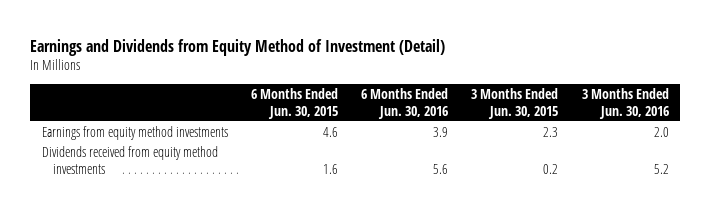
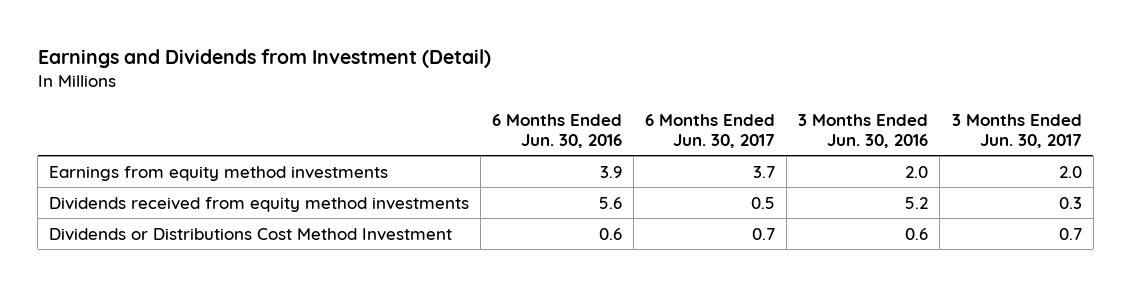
[30,38,446,56] Earnings and Dividends from Equity Method of Investment (Detail) -> [37,49,491,69] Earnings and Dividends from Investment (Detail)
[250,87,338,119] 6 Months Ended Jun. 30, 2015 -> none
[471,87,559,119] 3 Months Ended Jun. 30, 2015 -> none
none -> [645,113,776,148] 6 Months Ended Jun. 30, 2017
none -> [951,113,1082,148] 3 Months Ended Jun. 30, 2017
none -> [49,227,453,241] Dividends or Distributions Cost Method Investment

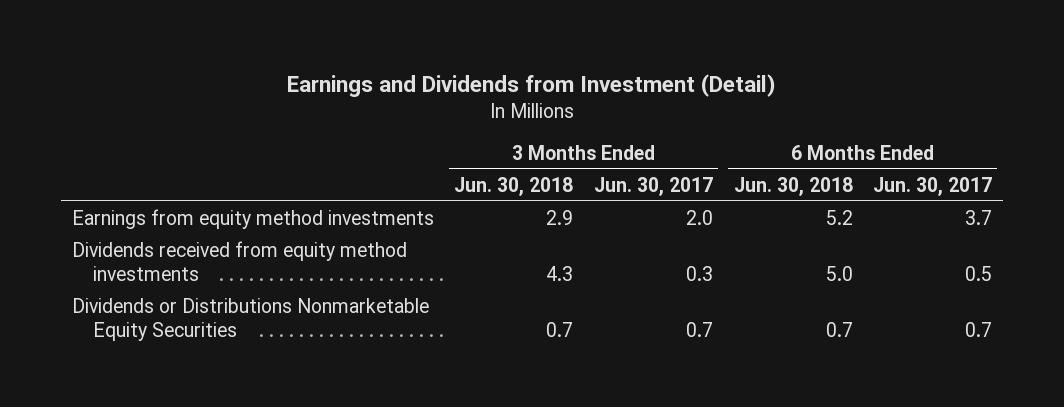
[492,113,623,148] 6 Months Ended Jun. 30, 2016 -> none
[798,113,929,148] 3 Months Ended Jun. 30, 2016 -> none
none -> [454,176,574,196] Jun. 30, 2018
none -> [733,176,853,196] Jun. 30, 2018
[49,227,453,241] Dividends or Distributions Cost Method Investment -> none
none -> [71,297,429,342] Dividends or Distributions Nonmarketable Equity Securities

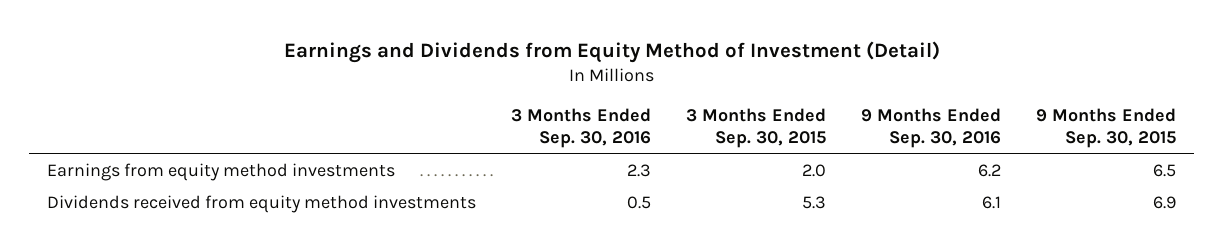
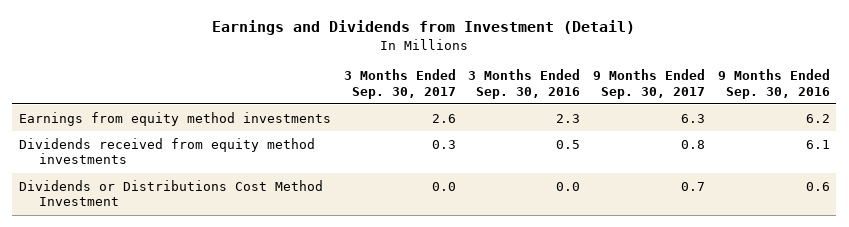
[283,41,940,64] Earnings and Dividends from Equity Method of Investment (Detail) -> [212,20,636,36] Earnings and Dividends from Investment (Detail)
[686,107,827,148] 3 Months Ended Sep. 30, 2015 -> none
[1036,107,1177,148] 9 Months Ended Sep. 30, 2015 -> none
none -> [343,68,456,99] 3 Months Ended Sep. 30, 2017
none -> [593,68,706,99] 9 Months Ended Sep. 30, 2017
none -> [18,179,323,207] Dividends or Distributions Cost Method Investment

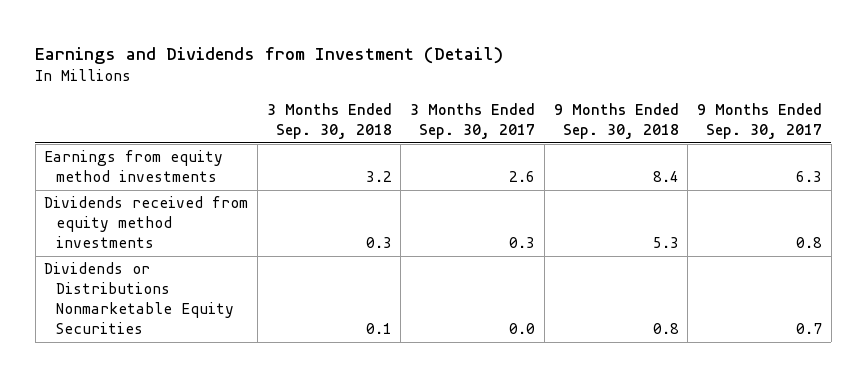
[468,68,581,99] 3 Months Ended Sep. 30, 2016 -> none
[718,68,831,99] 9 Months Ended Sep. 30, 2016 -> none
none -> [266,103,392,140] 3 Months Ended Sep. 30, 2018
none -> [553,103,679,140] 9 Months Ended Sep. 30, 2018
[18,179,323,207] Dividends or Distributions Cost Method Investment -> none
none -> [44,262,234,335] Dividends or Distributions Nonmarketable Equity Securities

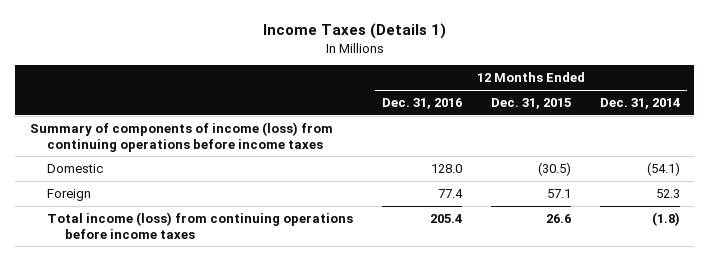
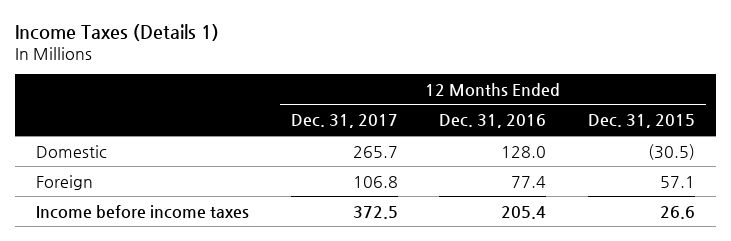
[599,97,680,109] Dec. 31, 2014 -> none
none -> [290,114,398,129] Dec. 31, 2017
[29,121,333,152] Summary of components of income (loss) from continuing operations before income taxes -> none
[47,211,354,239] Total income (loss) from continuing operations before income taxes -> [35,204,249,219] Income before income taxes

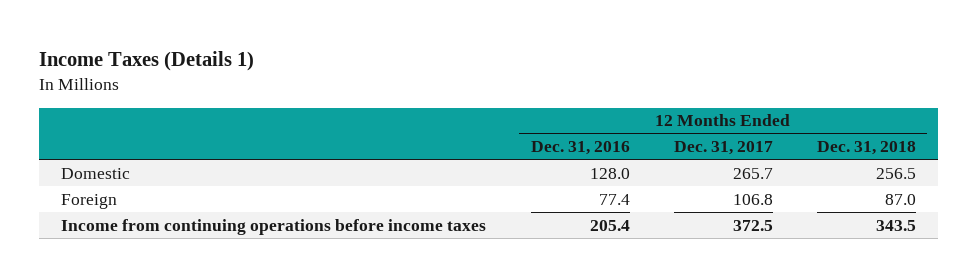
[588,114,696,129] Dec. 31, 2015 -> none
none -> [816,140,916,155] Dec. 31, 2018
[35,204,249,219] Income before income taxes -> [61,218,487,235] Income from continuing operations before income taxes

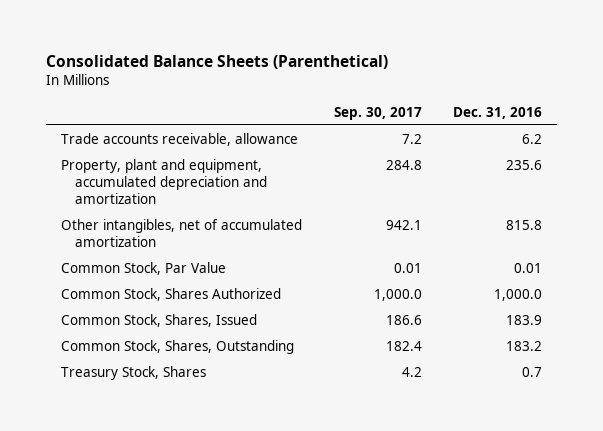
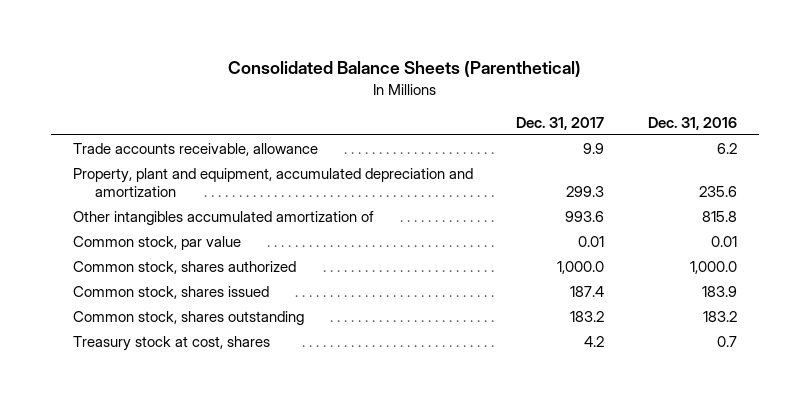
[333,106,422,120] Sep. 30, 2017 -> none
none -> [516,116,605,130] Dec. 31, 2017
[61,218,303,247] Other intangibles, net of accumulated amortization -> [72,210,374,225] Other intangibles accumulated amortization of
[61,261,227,275] Common Stock, Par Value -> [72,235,241,250] Common stock, par value
[61,287,282,301] Common Stock, Shares Authorized -> [72,260,296,274] Common stock, shares authorized
[61,313,258,327] Common Stock, Shares, Issued -> [72,285,269,299] Common stock, shares issued
[61,339,295,354] Common Stock, Shares, Outstanding -> [72,310,304,325] Common stock, shares outstanding
[61,365,207,380] Treasury Stock, Shares -> [72,335,270,351] Treasury stock at cost, shares

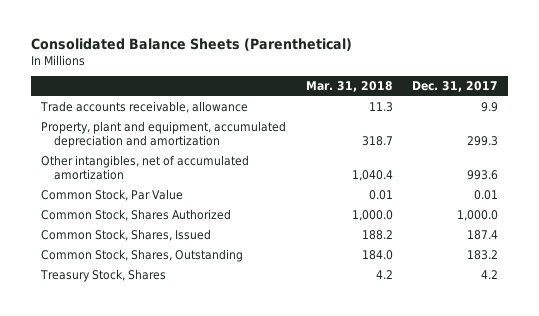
[647,116,737,130] Dec. 31, 2016 -> none
none -> [305,81,393,93] Mar. 31, 2018
[72,210,374,225] Other intangibles accumulated amortization of -> [41,155,250,180] Other intangibles, net of accumulated amortization
[72,235,241,250] Common stock, par value -> [41,189,184,202] Common Stock, Par Value
[72,260,296,274] Common stock, shares authorized -> [41,209,232,222] Common Stock, Shares Authorized
[72,285,269,299] Common stock, shares issued -> [41,229,212,242] Common Stock, Shares, Issued
[72,310,304,325] Common stock, shares outstanding -> [41,249,244,263] Common Stock, Shares, Outstanding
[72,335,270,351] Treasury stock at cost, shares -> [40,269,167,283] Treasury Stock, Shares

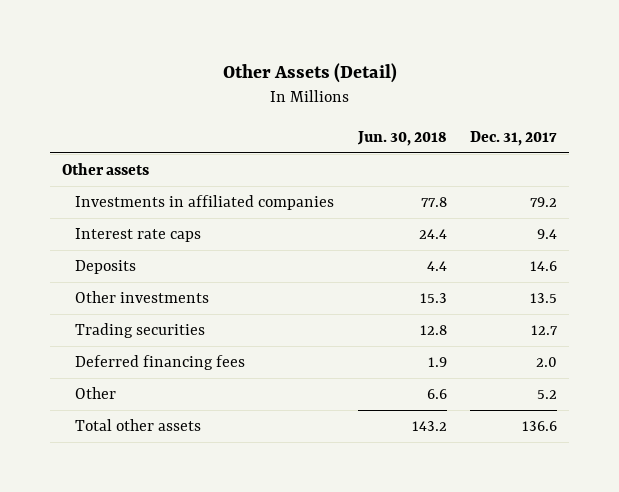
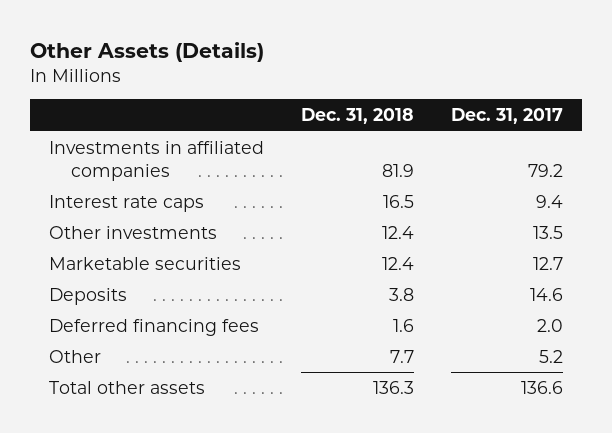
[222,63,397,84] Other Assets (Detail) -> [30,41,265,62] Other Assets (Details)
[356,130,447,146] Jun. 30, 2018 -> none
none -> [301,108,415,125] Dec. 31, 2018
[61,163,149,176] Other assets -> none
[75,323,206,339] Trading securities -> [48,256,241,270] Marketable securities
[75,260,137,275] Deposits -> [48,287,127,305] Deposits

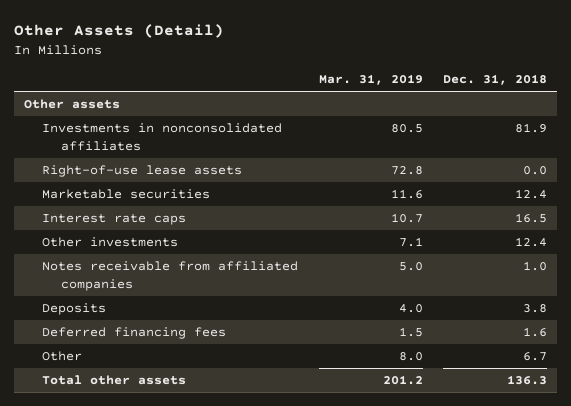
[30,41,265,62] Other Assets (Details) -> [13,24,224,39] Other Assets (Detail)
[451,108,564,125] Dec. 31, 2017 -> none
none -> [318,74,423,86] Mar. 31, 2019
none -> [23,99,120,110] Other assets
[48,140,264,181] Investments in affiliated companies -> [42,123,283,151] Investments in nonconsolidated affiliates
none -> [42,165,243,178] Right-of-use lease assets
[48,256,241,270] Marketable securities -> [42,189,211,200] Marketable securities
none -> [42,261,299,291] Notes receivable from affiliated companies
[390,349,415,363] 7.7 -> [522,352,547,362] 6.7

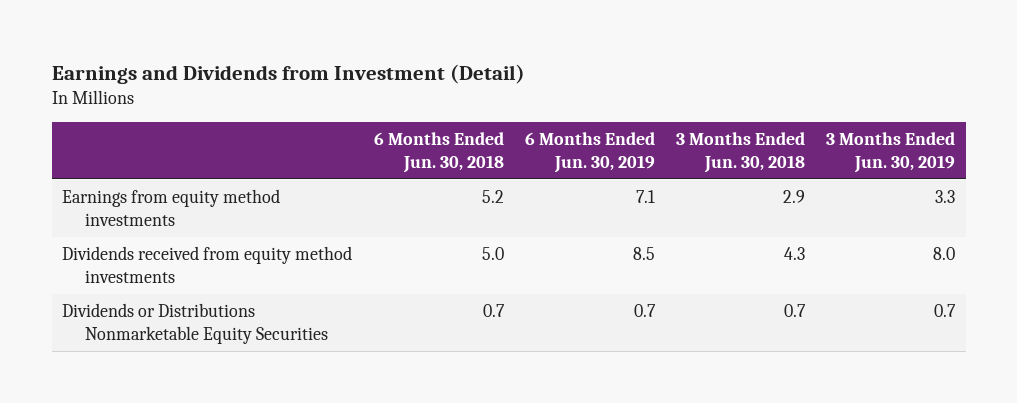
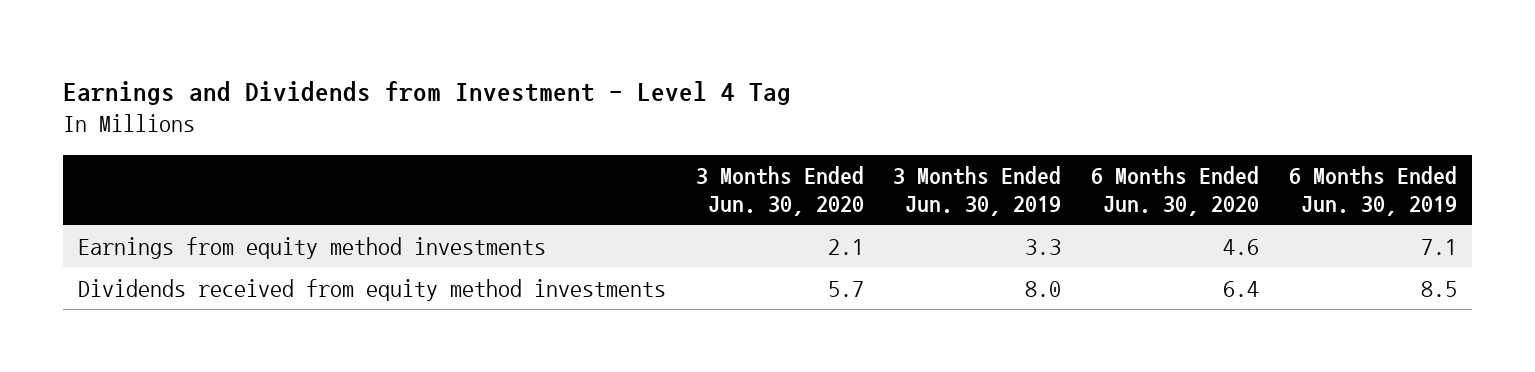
[51,63,525,84] Earnings and Dividends from Investment (Detail) -> [63,80,792,105] Earnings and Dividends from Investment - Level 4 Tag
[373,132,504,173] 6 Months Ended Jun. 30, 2018 -> none
[675,132,805,173] 3 Months Ended Jun. 30, 2018 -> none
none -> [695,166,864,216] 3 Months Ended Jun. 30, 2020
none -> [1091,166,1260,216] 6 Months Ended Jun. 30, 2020
[62,303,328,345] Dividends or Distributions Nonmarketable Equity Securities -> none

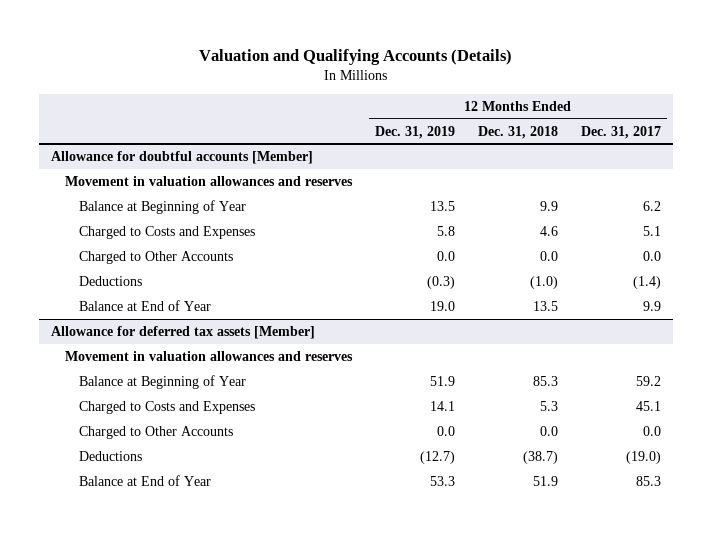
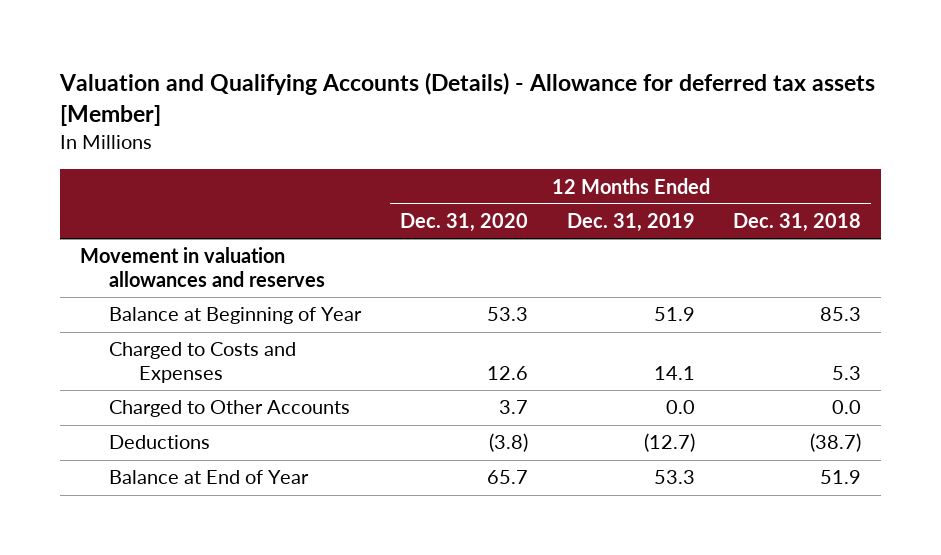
[199,48,513,65] Valuation and Qualifying Accounts (Details) -> [59,72,876,127] Valuation and Qualifying Accounts (Details) - Allowance for deferred tax assets [Member]
[581,125,662,139] Dec. 31, 2017 -> none
none -> [399,213,528,233] Dec. 31, 2020
[50,150,313,164] Allowance for doubtful accounts [Member] -> none
[79,199,247,214] Balance at Beginning of Year -> none
[79,225,256,239] Charged to Costs and Expenses -> none
[79,250,234,264] Charged to Other Accounts -> none
[79,275,143,286] Deductions -> none
[79,299,212,311] Balance at End of Year -> none
[50,325,315,339] Allowance for deferred tax assets [Member] -> none
[64,350,353,361] Movement in valuation allowances and reserves -> none

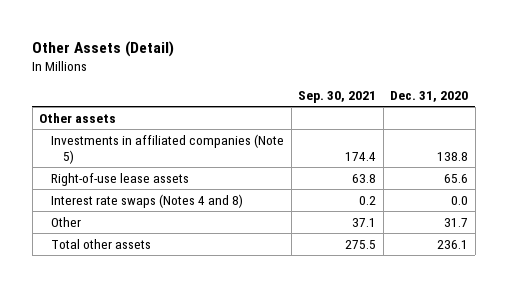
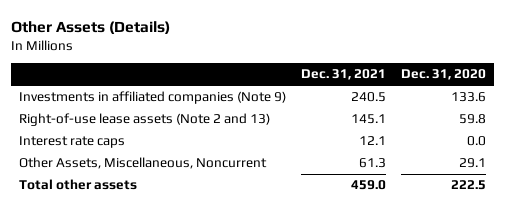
[32,41,175,58] Other Assets (Detail) -> [10,20,170,34] Other Assets (Details)
[298,91,377,104] Sep. 30, 2021 -> none
none -> [300,69,386,81] Dec. 31, 2021
[39,112,117,123] Other assets -> none
[51,133,285,164] Investments in affiliated companies (Note 5) -> [18,91,286,105] Investments in affiliated companies (Note 9)
[437,151,469,161] 138.8 -> [450,92,486,103] 133.6
[51,172,190,186] Right-of-use lease assets -> [18,113,270,127] Right-of-use lease assets (Note 2 and 13)
[444,173,469,183] 65.6 -> [458,114,486,125] 59.8
[51,193,244,208] Interest rate swaps (Notes 4 and 8) -> [18,136,125,149] Interest rate caps
[51,216,82,227] Other -> [18,157,267,170] Other Assets, Miscellaneous, Noncurrent
[444,217,469,227] 31.7 -> [458,158,486,169] 29.1
[437,239,469,249] 236.1 -> [450,180,486,191] 222.5

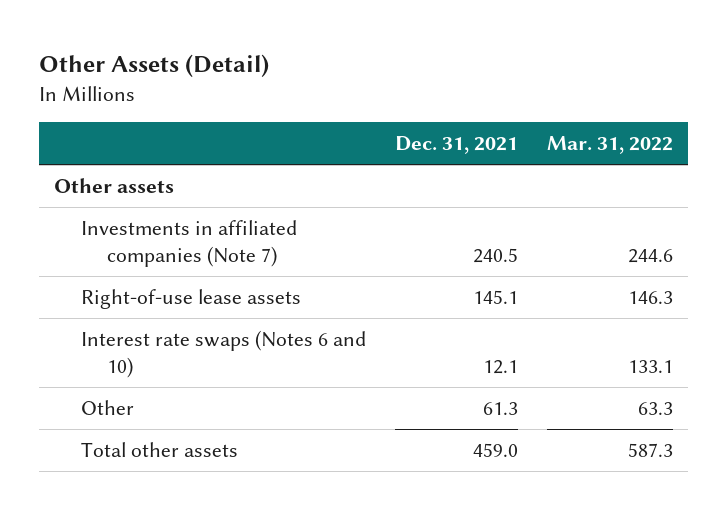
[10,20,170,34] Other Assets (Details) -> [39,54,270,78] Other Assets (Detail)
[400,69,486,81] Dec. 31, 2020 -> none
none -> [547,136,674,155] Mar. 31, 2022
none -> [53,177,174,193] Other assets
[18,91,286,105] Investments in affiliated companies (Note 9) -> [80,219,297,268] Investments in affiliated companies (Note 7)
[18,113,270,127] Right-of-use lease assets (Note 2 and 13) -> [80,288,301,309] Right-of-use lease assets
[18,136,125,149] Interest rate caps -> [80,329,366,379] Interest rate swaps (Notes 6 and 10)
[18,157,267,170] Other Assets, Miscellaneous, Noncurrent -> [80,399,134,415] Other

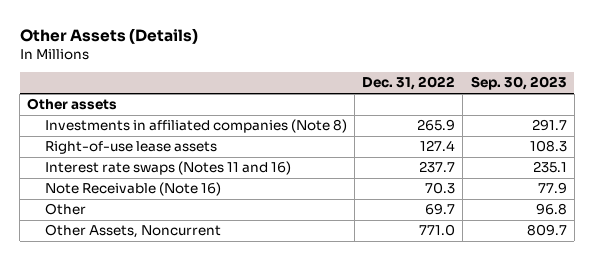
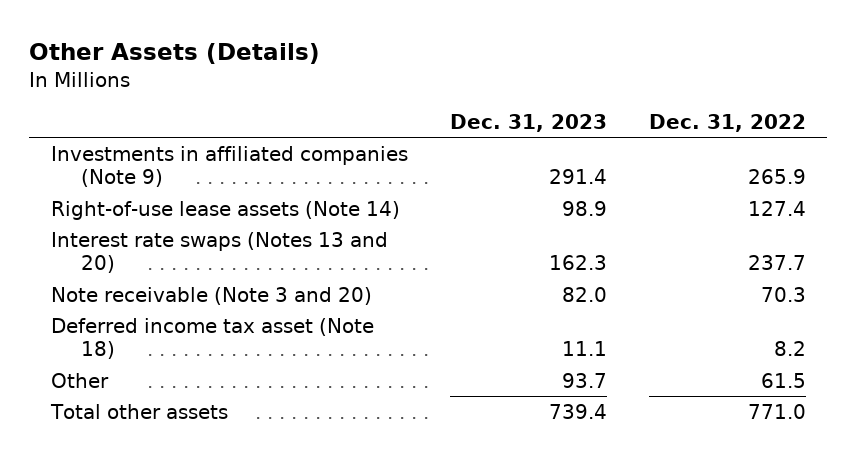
[470,76,567,91] Sep. 30, 2023 -> none
none -> [449,113,607,132] Dec. 31, 2023
[27,98,118,111] Other assets -> none
[44,119,347,134] Investments in affiliated companies (Note 8) -> [50,145,408,188] Investments in affiliated companies (Note 9)
[44,141,217,155] Right-of-use lease assets -> [50,200,400,220] Right-of-use lease assets (Note 14)
[44,161,291,176] Interest rate swaps (Notes 11 and 16) -> [50,231,388,274] Interest rate swaps (Notes 13 and 20)
[44,182,221,197] Note Receivable (Note 16) -> [50,286,372,305] Note receivable (Note 3 and 20)
none -> [50,317,374,360] Deferred income tax asset (Note 18)
[425,203,456,216] 69.7 -> [760,372,806,388] 61.5
[44,224,221,239] Other Assets, Noncurrent -> [49,403,228,419] Total other assets

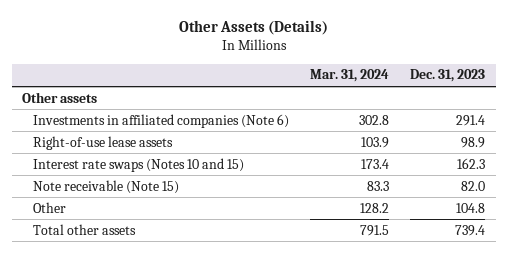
[648,113,806,132] Dec. 31, 2022 -> none
none -> [309,69,389,83] Mar. 31, 2024
[50,317,374,360] Deferred income tax asset (Note 18) -> none
none -> [22,91,98,103] Other assets
[50,145,408,188] Investments in affiliated companies (Note 9) -> [32,113,289,128] Investments in affiliated companies (Note 6)
[50,200,400,220] Right-of-use lease assets (Note 14) -> [32,135,173,150] Right-of-use lease assets
[50,231,388,274] Interest rate swaps (Notes 13 and 20) -> [32,157,244,172] Interest rate swaps (Notes 10 and 15)
[50,286,372,305] Note receivable (Note 3 and 20) -> [32,179,179,194] Note receivable (Note 15)
[561,372,607,388] 93.7 -> [456,202,486,213] 104.8

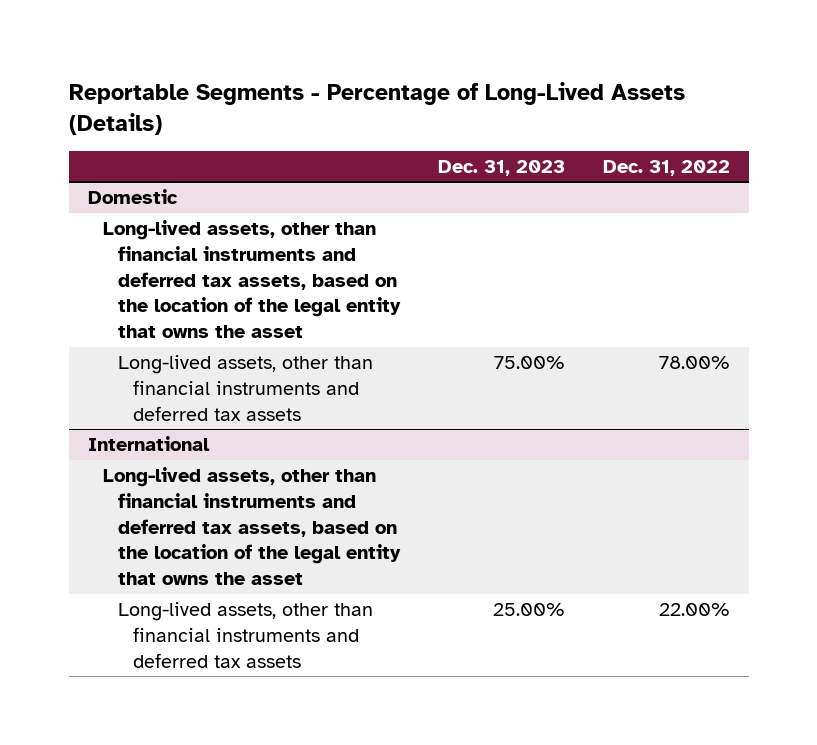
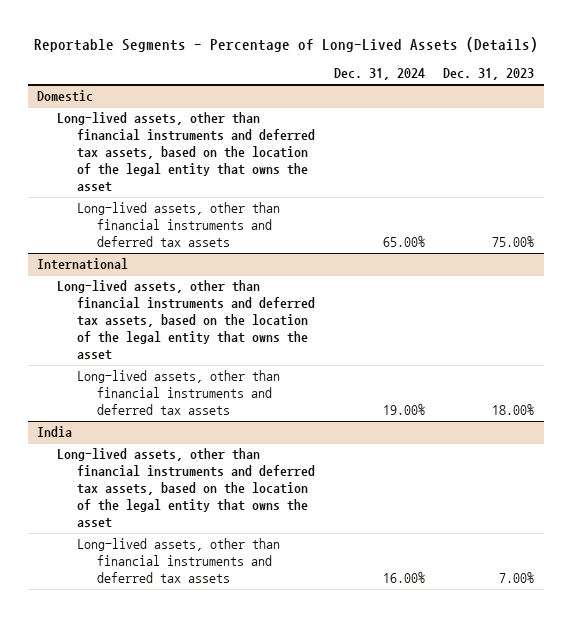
[602,159,730,176] Dec. 31, 2022 -> none
none -> [333,68,425,81] Dec. 31, 2024
[492,603,565,617] 25.00% -> [492,404,535,416] 18.00%
none -> [37,426,73,438] India
none -> [57,448,316,529] Long-lived assets, other than financial instruments and deferred tax assets, based on the location of the legal entity that owns the asset
none -> [77,538,281,584] Long-lived assets, other than financial instruments and deferred tax assets

